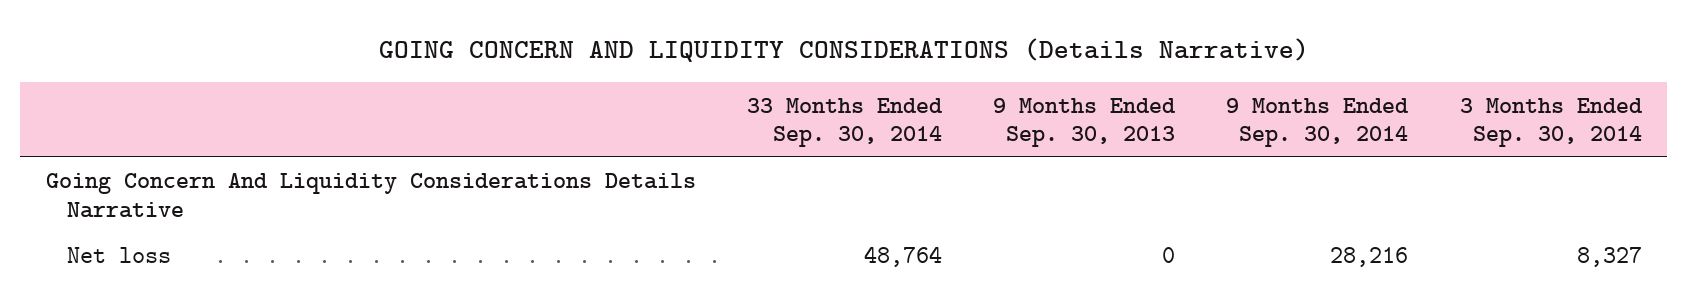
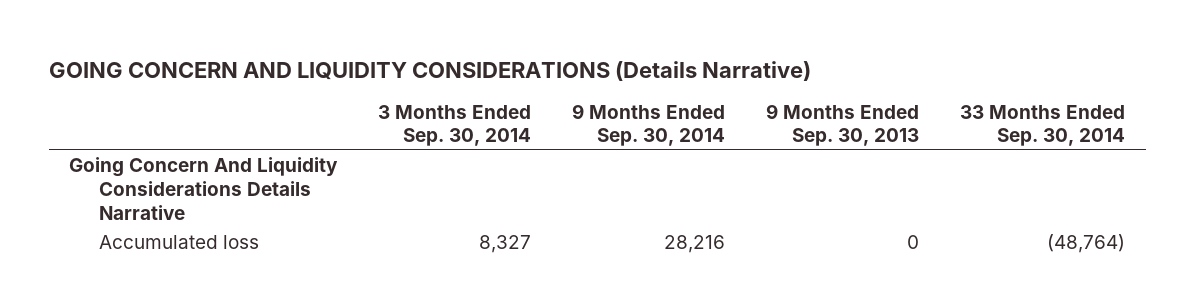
[67,247,172,264] Net loss -> [98,235,259,250] Accumulated loss
[863,246,942,268] 48,764 -> [1047,234,1126,254] (48,764)

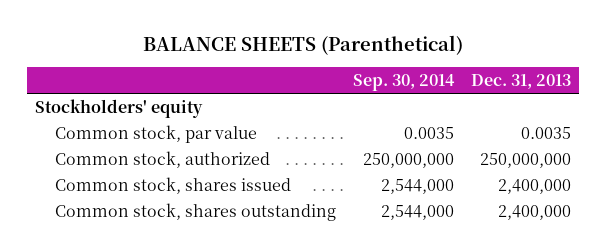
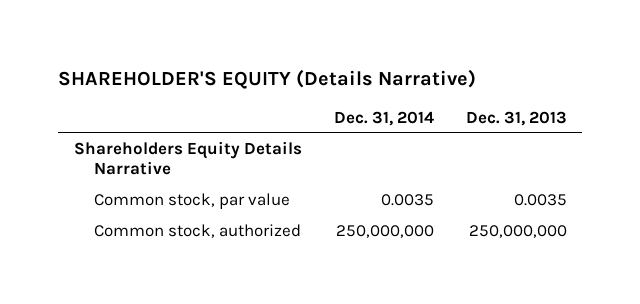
[142,35,463,56] BALANCE SHEETS (Parenthetical) -> [58,68,477,89] SHAREHOLDER'S EQUITY (Details Narrative)
[352,74,455,92] Sep. 30, 2014 -> none
none -> [333,110,434,126] Dec. 31, 2014
[35,98,204,118] Stockholders' equity -> none
none -> [73,140,302,176] Shareholders Equity Details Narrative
[54,176,291,194] Common stock, shares issued -> none
[54,202,336,221] Common stock, shares outstanding -> none

